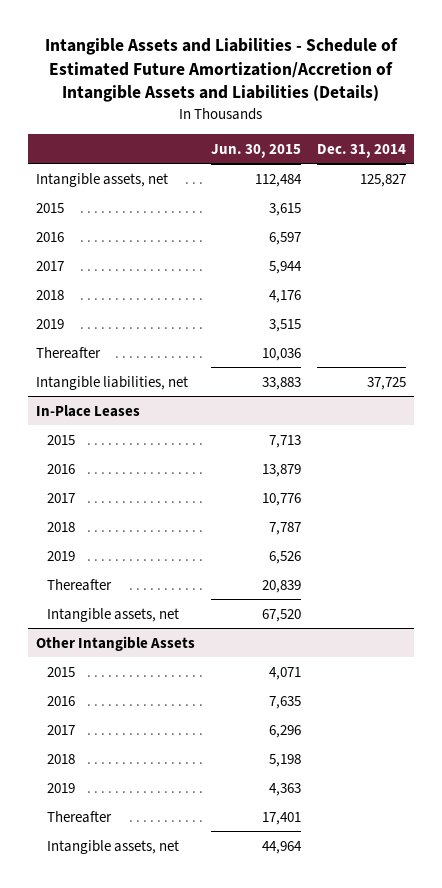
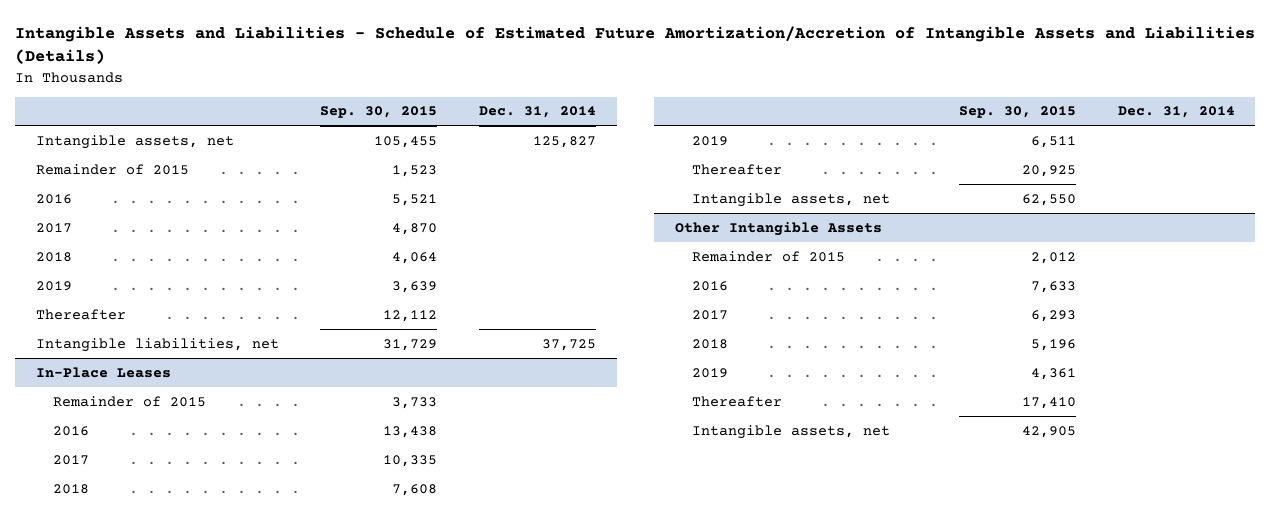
[211,143,302,158] Jun. 30, 2015 -> none
none -> [320,106,438,119] Sep. 30, 2015
[35,202,64,213] 2015 -> [35,163,189,175] Remainder of 2015
[46,434,75,445] 2015 -> [53,395,207,407] Remainder of 2015
[46,666,75,677] 2015 -> [691,250,845,262] Remainder of 2015

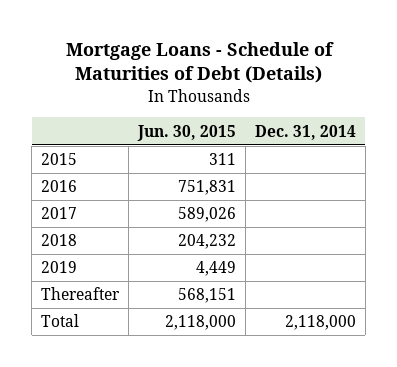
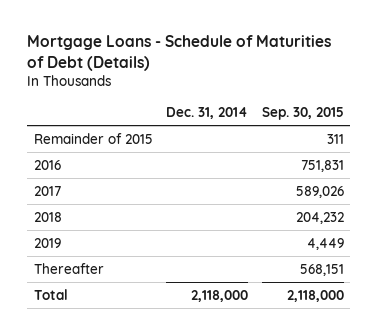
[137,124,237,141] Jun. 30, 2015 -> none
none -> [261,107,344,121] Sep. 30, 2015
[41,153,78,166] 2015 -> [33,132,153,144] Remainder of 2015

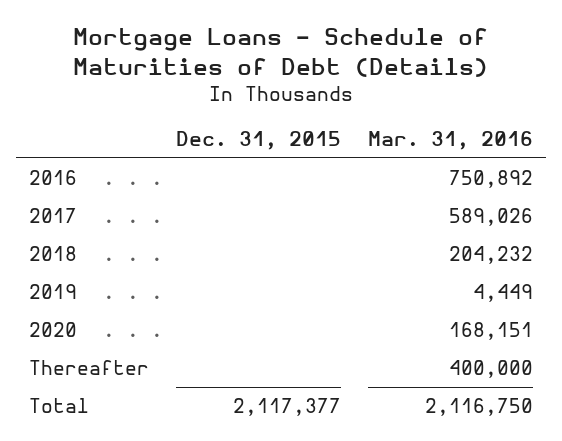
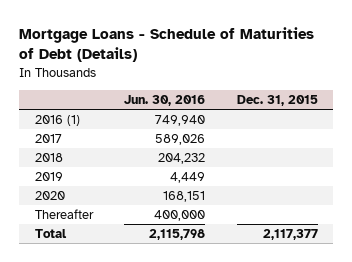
[367,130,533,150] Mar. 31, 2016 -> none
none -> [124,94,206,106] Jun. 30, 2016
[29,170,78,186] 2016 -> [34,114,80,126] 2016 (1)

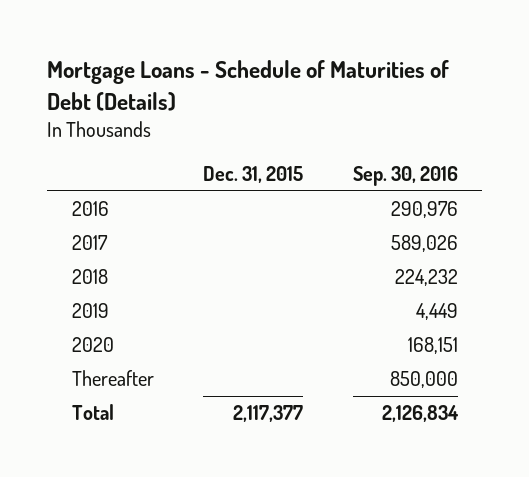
[124,94,206,106] Jun. 30, 2016 -> none
none -> [352,166,458,187] Sep. 30, 2016
[34,114,80,126] 2016 (1) -> [71,201,109,217] 2016

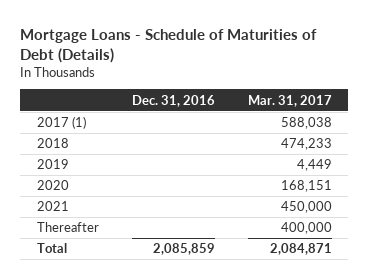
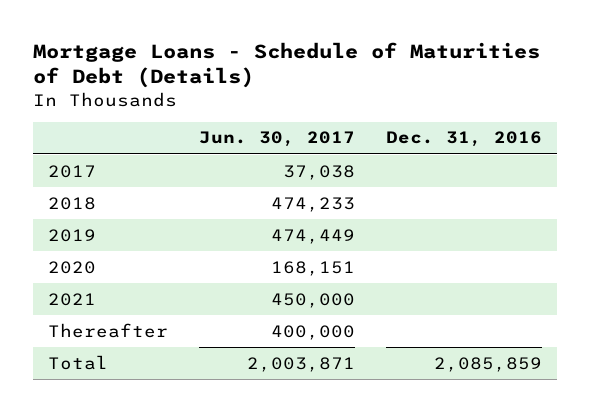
[247,94,332,107] Mar. 31, 2017 -> none
none -> [198,131,355,148] Jun. 30, 2017
[36,116,86,130] 2017 (1) -> [48,164,97,178] 2017

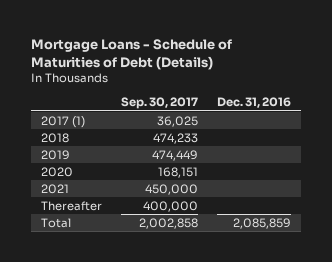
[198,131,355,148] Jun. 30, 2017 -> none
none -> [121,97,199,110] Sep. 30, 2017
[48,164,97,178] 2017 -> [40,115,85,128] 2017 (1)

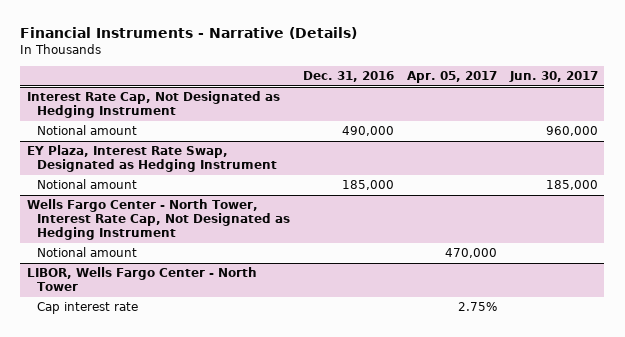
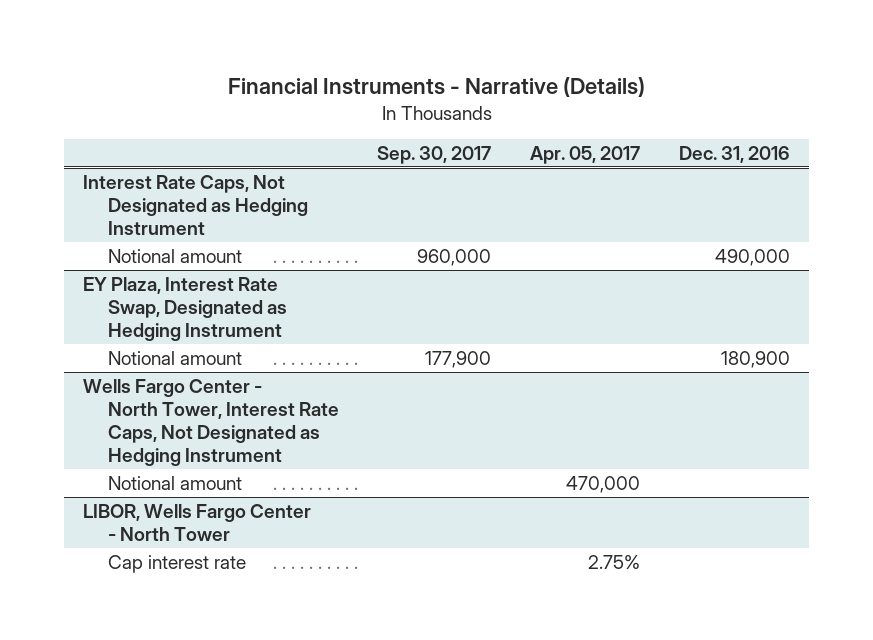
[508,71,598,83] Jun. 30, 2017 -> none
none -> [377,145,492,164] Sep. 30, 2017
[26,91,280,119] Interest Rate Cap, Not Designated as Hedging Instrument -> [83,175,308,236] Interest Rate Caps, Not Designated as Hedging Instrument
[341,180,394,191] 185,000 -> [721,351,791,369] 180,900
[26,199,291,241] Wells Fargo Center - North Tower, Interest Rate Cap, Not Designated as Hedging Instrument -> [83,379,339,467] Wells Fargo Center - North Tower, Interest Rate Caps, Not Designated as Hedging Instrument

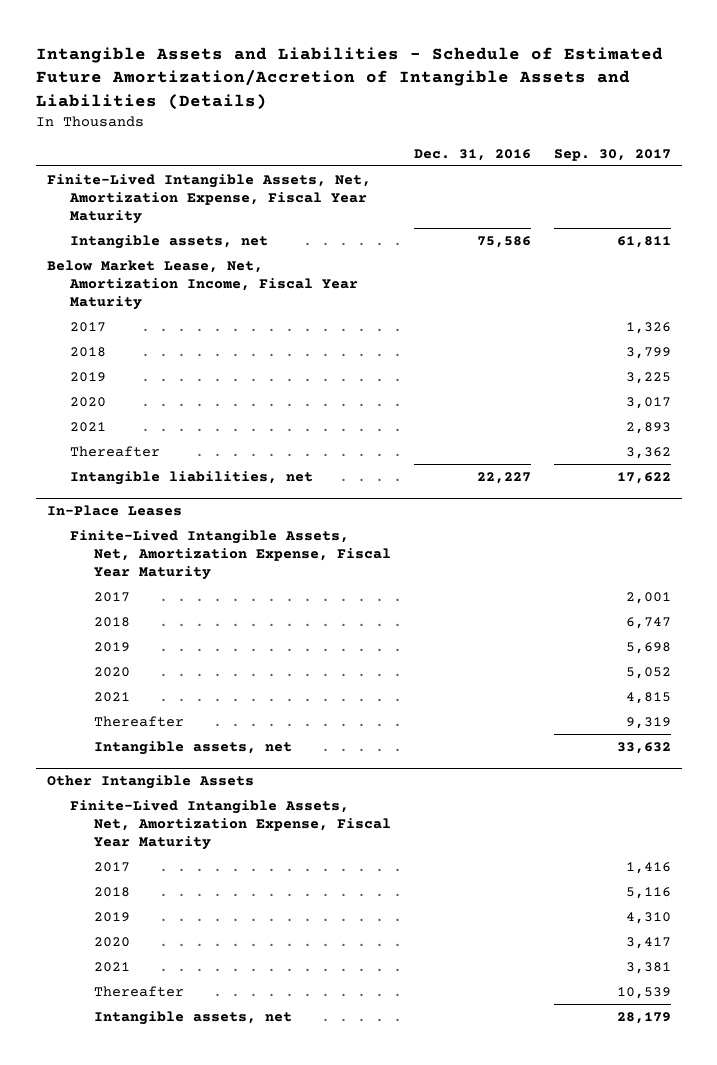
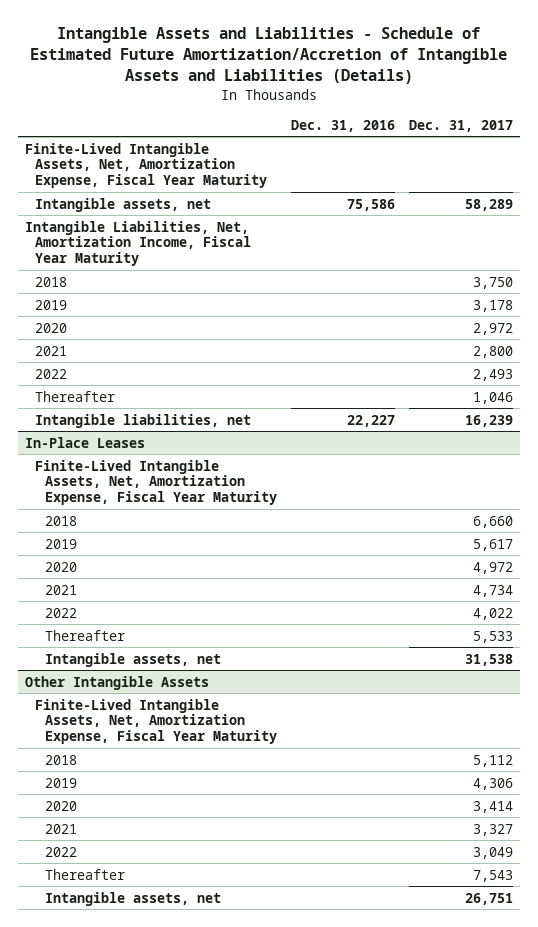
[553,148,671,161] Sep. 30, 2017 -> none
none -> [408,119,513,132] Dec. 31, 2017
[70,321,107,332] 2017 -> none
[46,259,359,310] Below Market Lease, Net, Amortization Income, Fiscal Year Maturity -> [25,220,252,267] Intangible Liabilities, Net, Amortization Income, Fiscal Year Maturity
none -> [35,368,68,379] 2022
[93,591,130,602] 2017 -> none
none -> [44,607,77,618] 2022
[93,861,130,872] 2017 -> none
none -> [44,846,77,857] 2022

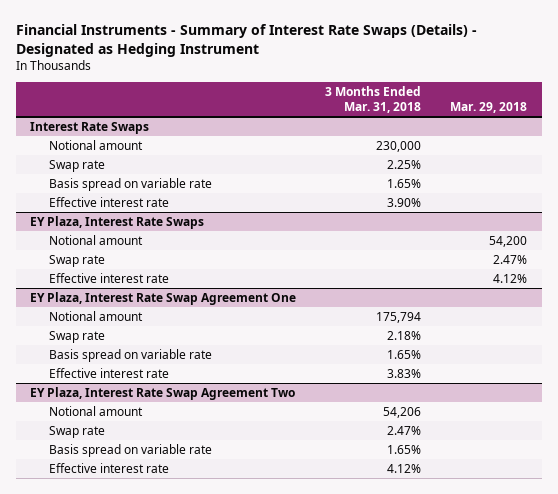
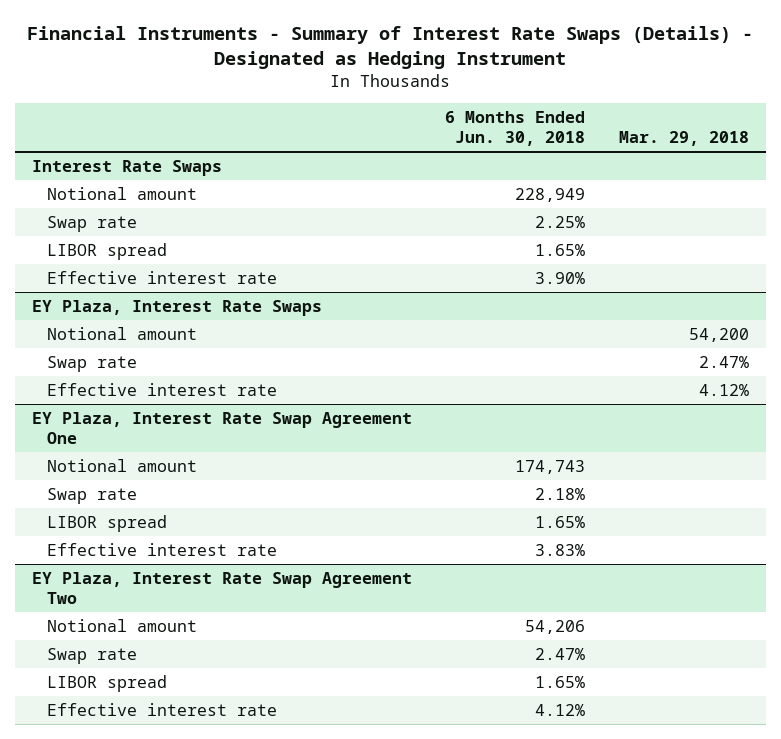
[325,85,422,114] 3 Months Ended Mar. 31, 2018 -> none
none -> [445,111,586,146] 6 Months Ended Jun. 30, 2018
[48,177,212,191] Basis spread on variable rate -> [46,242,167,260] LIBOR spread
[48,348,212,362] Basis spread on variable rate -> [46,514,167,532] LIBOR spread
[48,443,212,457] Basis spread on variable rate -> [46,674,167,692] LIBOR spread

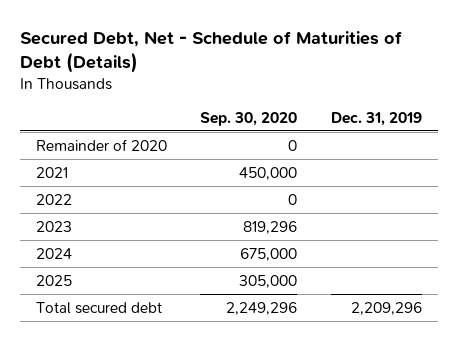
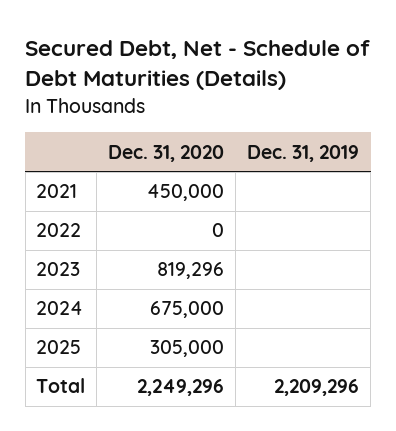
[19,30,402,73] Secured Debt, Net - Schedule of Maturities of Debt (Details) -> [25,39,371,91] Secured Debt, Net - Schedule of Debt Maturities (Details)
[200,111,298,126] Sep. 30, 2020 -> none
none -> [108,144,225,162] Dec. 31, 2020
[36,138,168,151] Remainder of 2020 -> none
[36,301,163,314] Total secured debt -> [36,378,86,394] Total

